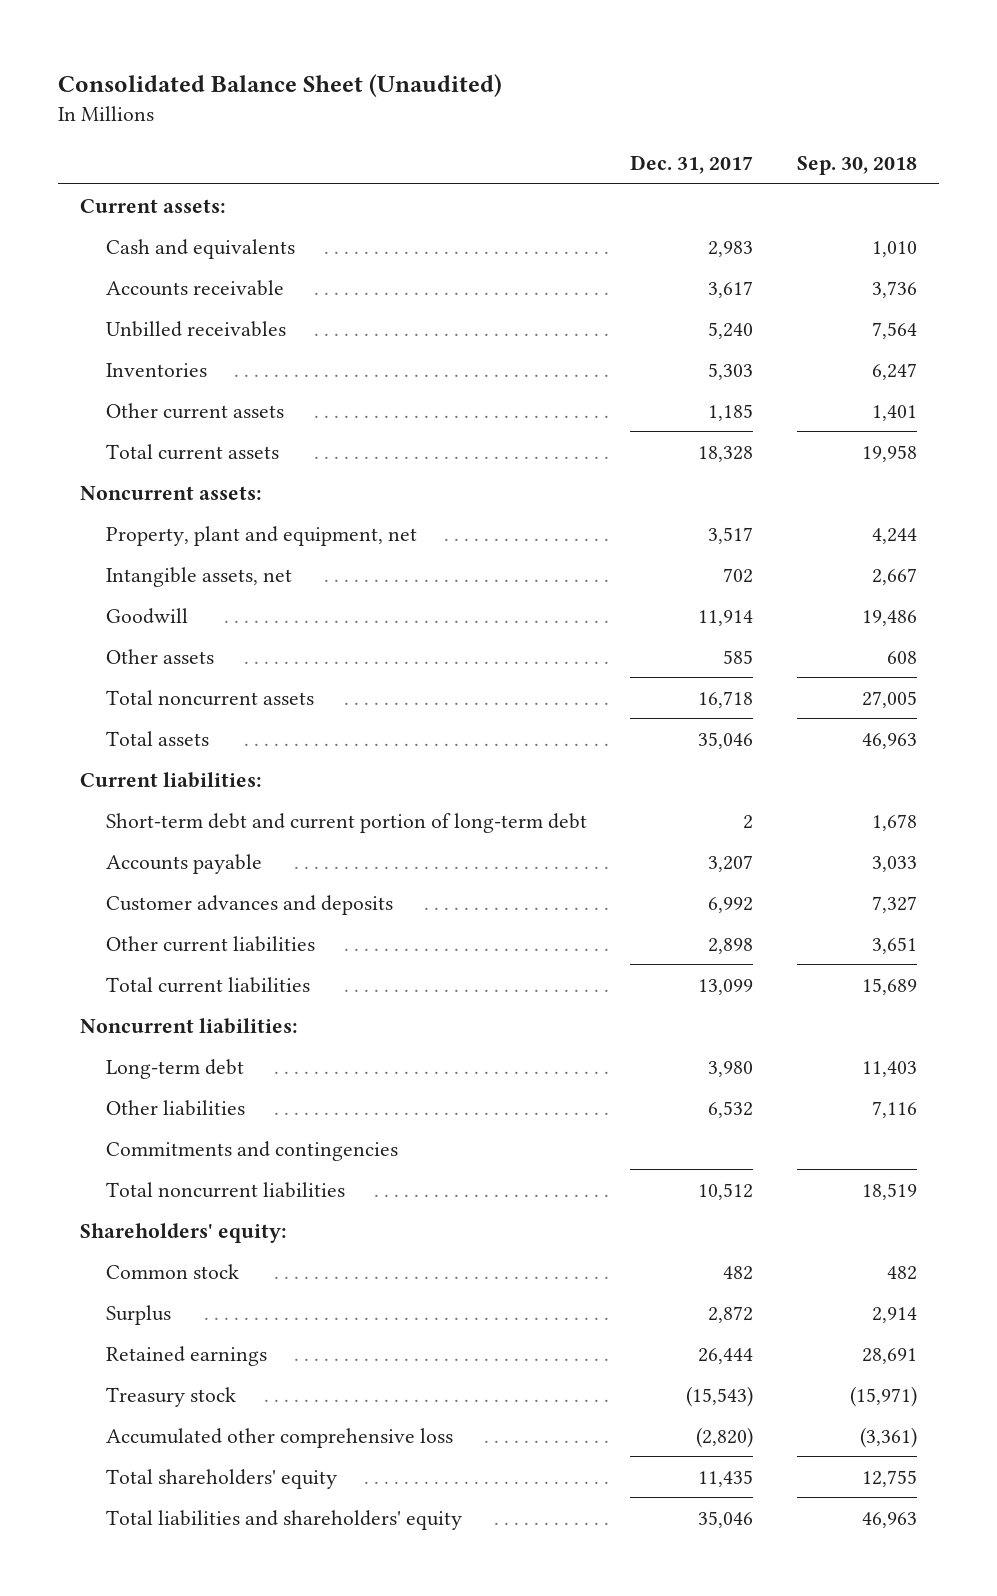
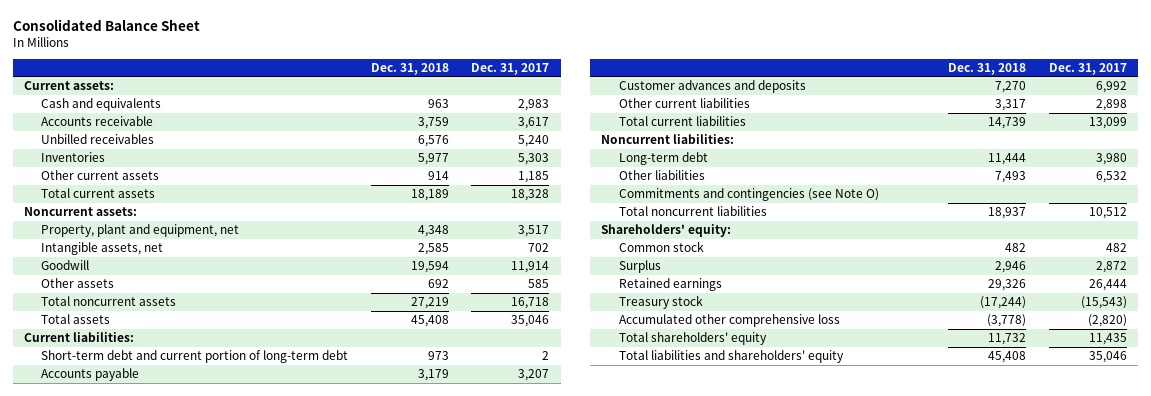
[58,73,503,97] Consolidated Balance Sheet (Unaudited) -> [12,18,200,31] Consolidated Balance Sheet
[797,155,918,175] Sep. 30, 2018 -> none
none -> [370,62,449,75] Dec. 31, 2018
[105,1140,398,1161] Commitments and contingencies -> [618,188,879,202] Commitments and contingencies (see Note O)

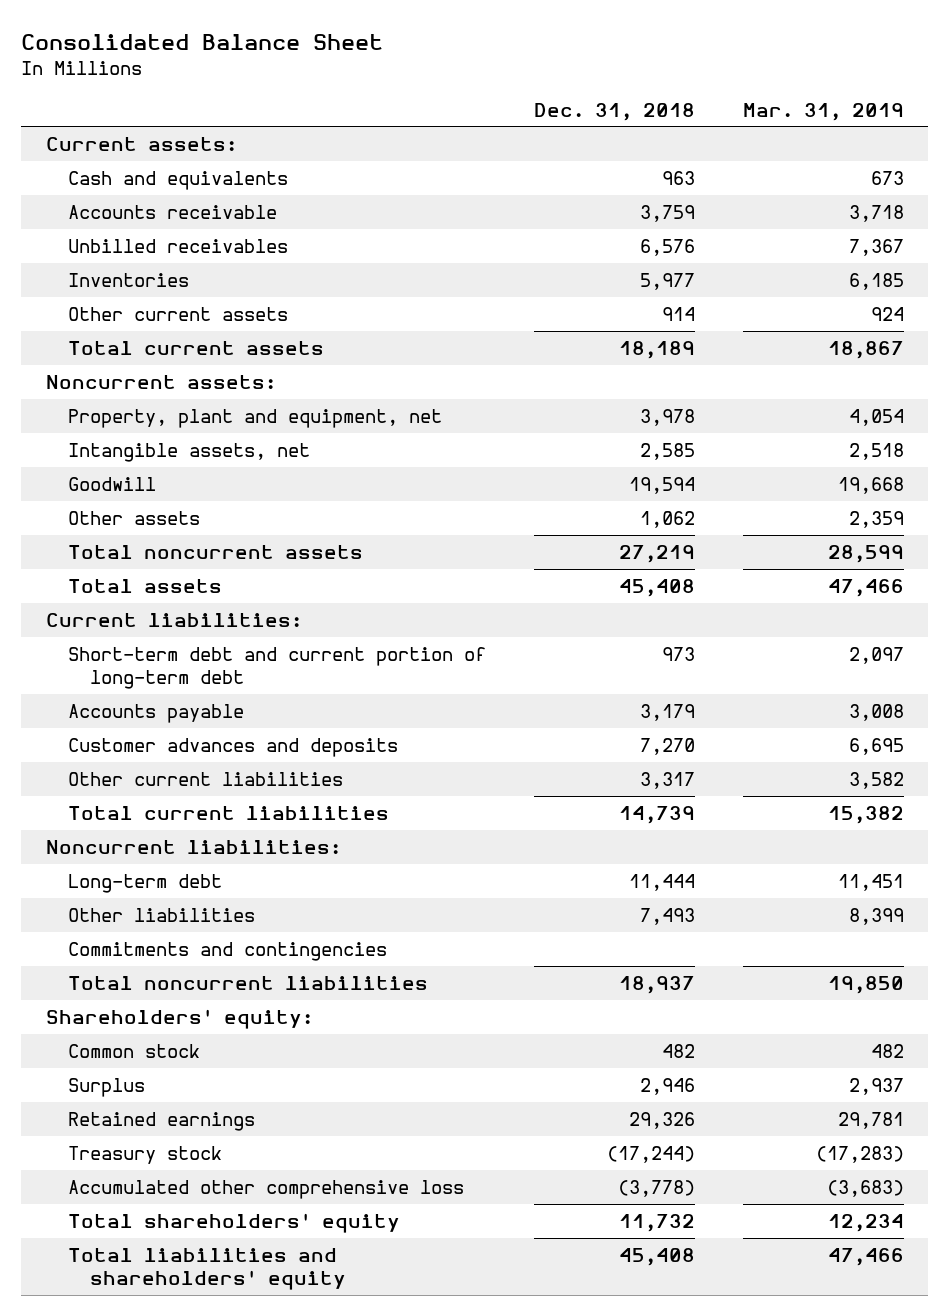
[471,62,550,75] Dec. 31, 2017 -> none
none -> [743,102,905,121] Mar. 31, 2019
[417,225,449,238] 4,348 -> [639,408,695,426] 3,978
[427,279,449,289] 692 -> [639,510,695,528] 1,062
[618,188,879,202] Commitments and contingencies (see Note O) -> [67,941,387,961] Commitments and contingencies

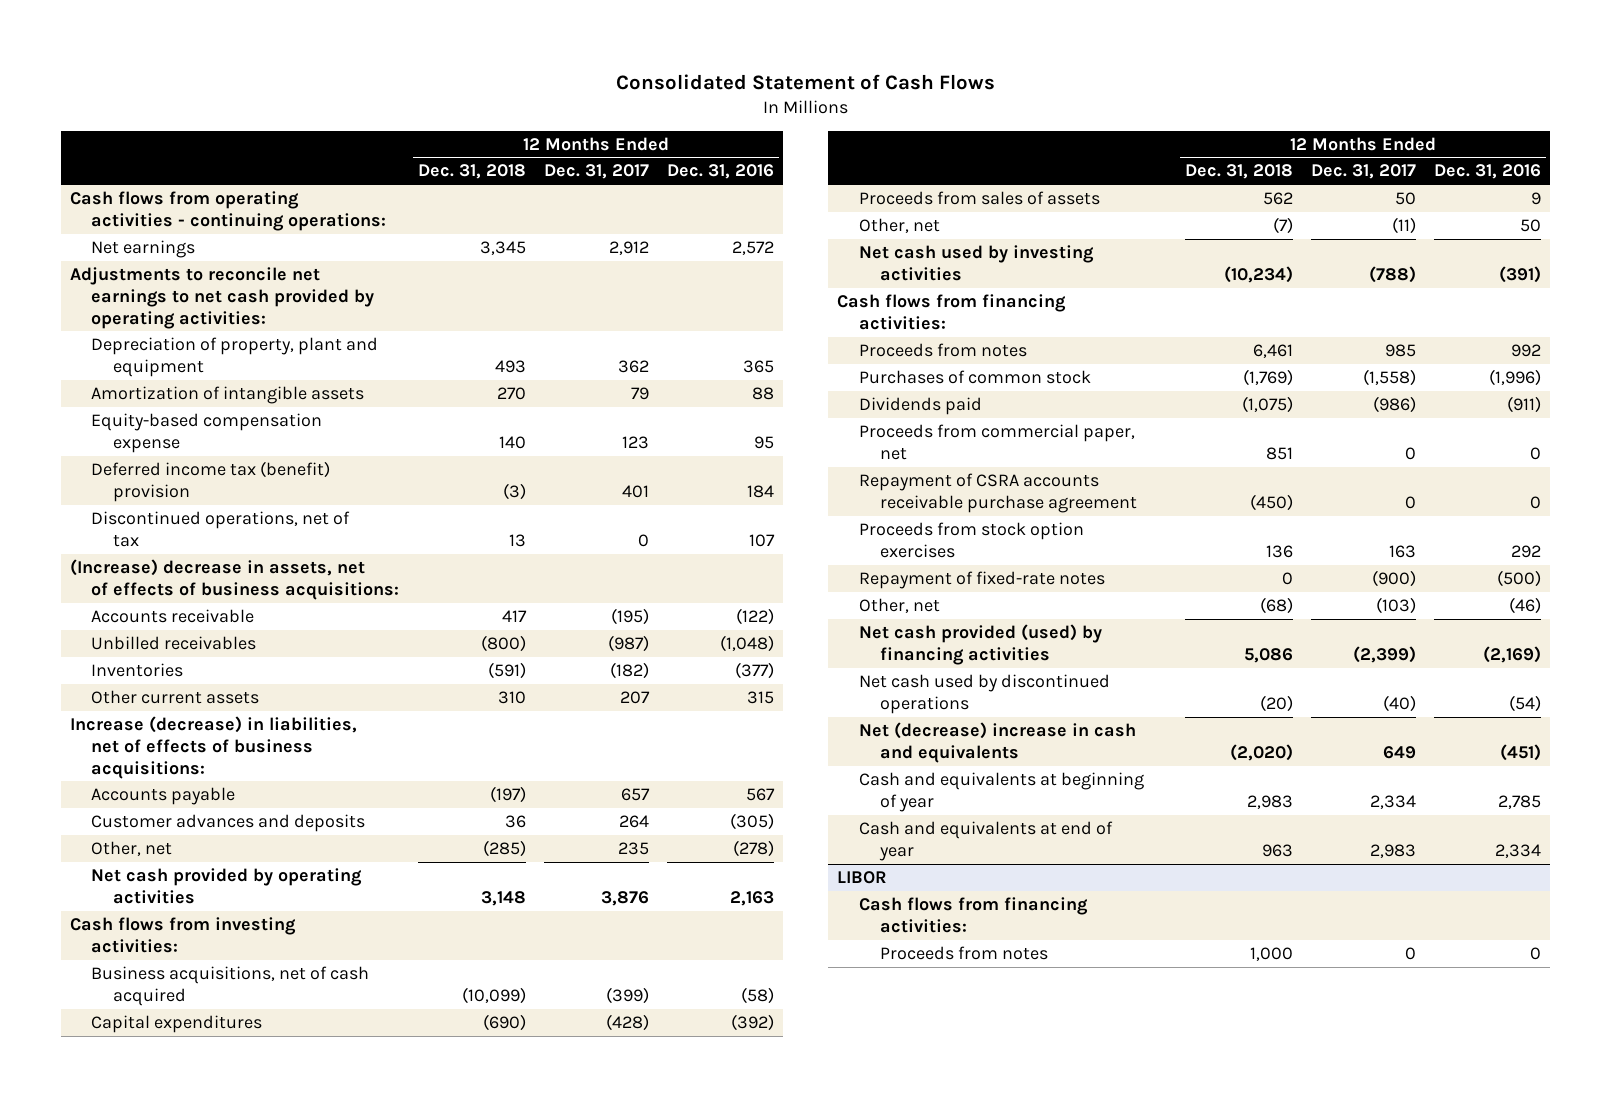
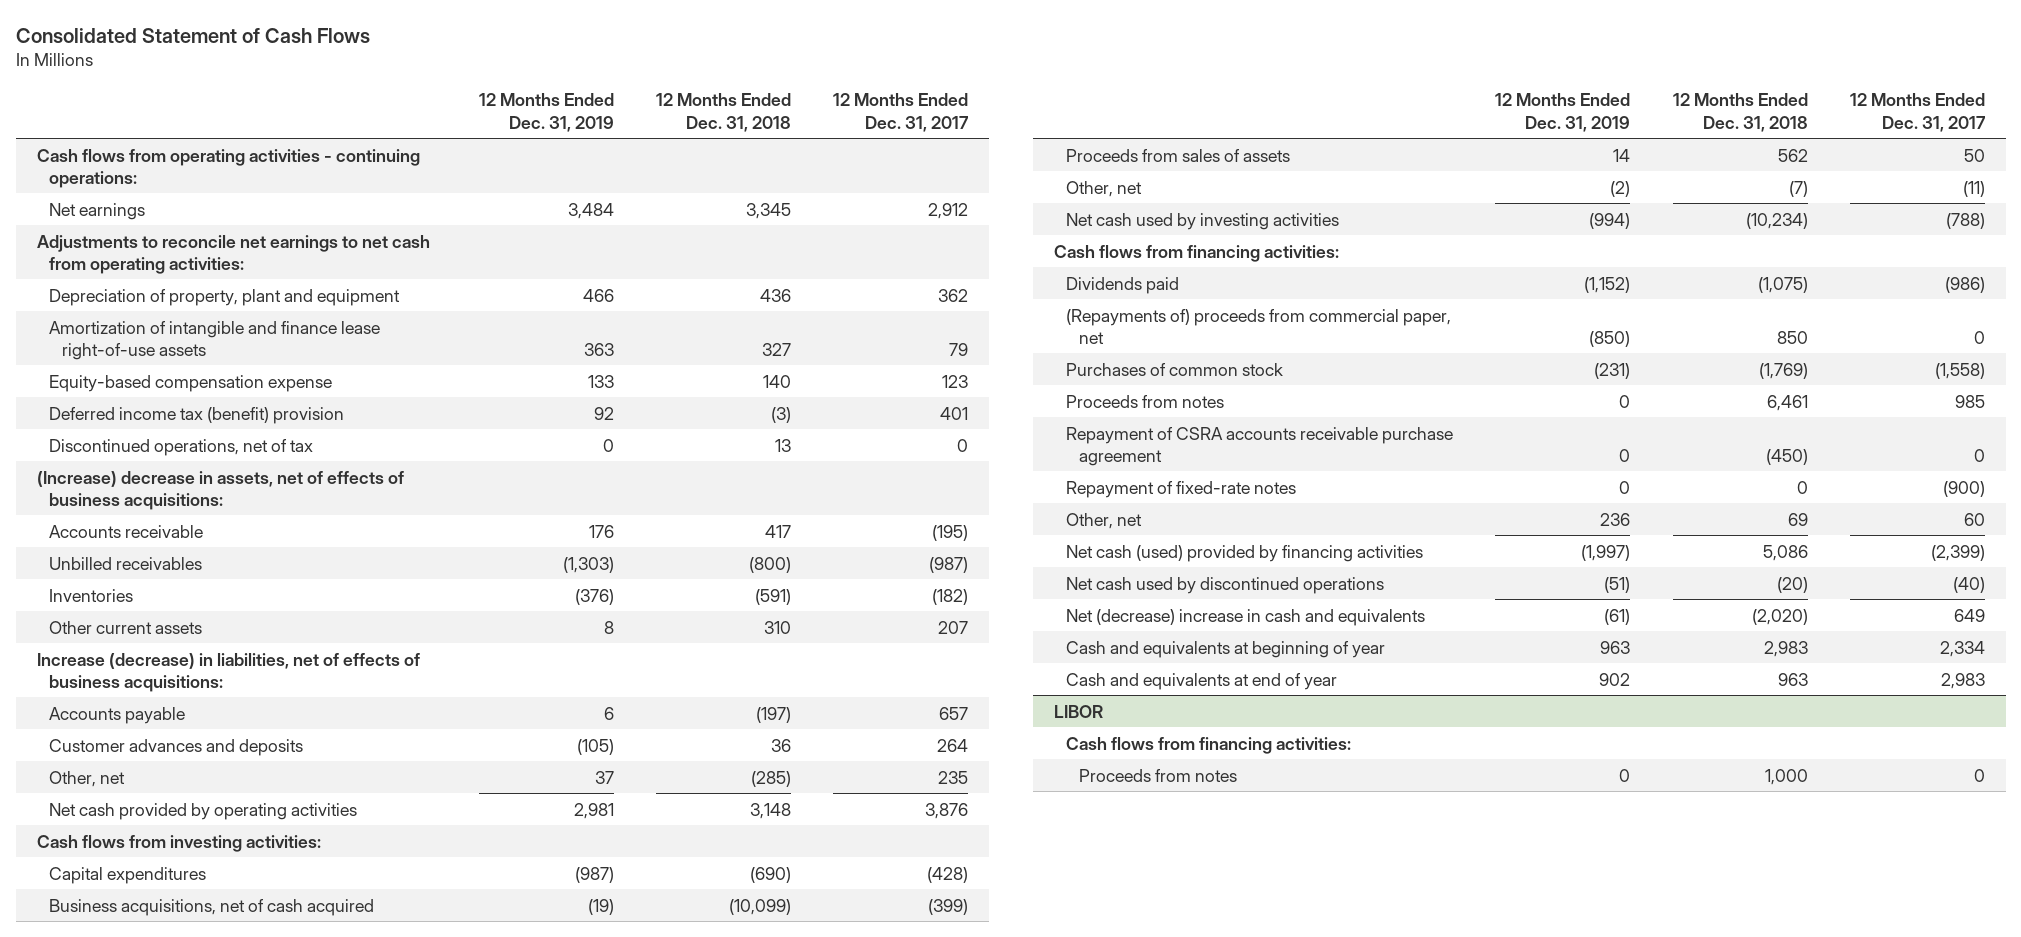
[667,164,775,180] Dec. 31, 2016 -> none
none -> [478,93,614,132] 12 Months Ended Dec. 31, 2019
[91,386,365,405] Amortization of intangible assets -> none
[69,267,375,329] Adjustments to reconcile net earnings to net cash provided by operating activities: -> [36,234,430,274] Adjustments to reconcile net earnings to net cash from operating activities:
[494,359,526,373] 493 -> [759,288,791,302] 436
none -> [49,320,381,360] Amortization of intangible and finance lease right-of-use assets
[91,966,370,1006] Business acquisitions, net of cash acquired -> [49,898,375,916] Business acquisitions, net of cash acquired
[858,424,1135,460] Proceeds from commercial paper, net -> [1066,308,1452,344] (Repayments of) proceeds from commercial paper, net
[1265,446,1293,460] 851 -> [1776,330,1808,344] 850
[858,370,1091,385] Purchases of common stock -> [1066,362,1284,376] Purchases of common stock
[858,343,1027,358] Proceeds from notes -> [1066,394,1225,408] Proceeds from notes
[858,522,1084,558] Proceeds from stock option exercises -> none
[1259,597,1293,615] (68) -> [1787,512,1808,526] 69
[1376,597,1417,615] (103) -> [1963,512,1985,526] 60
[858,624,1102,665] Net cash provided (used) by financing activities -> [1066,544,1424,562] Net cash (used) provided by financing activities

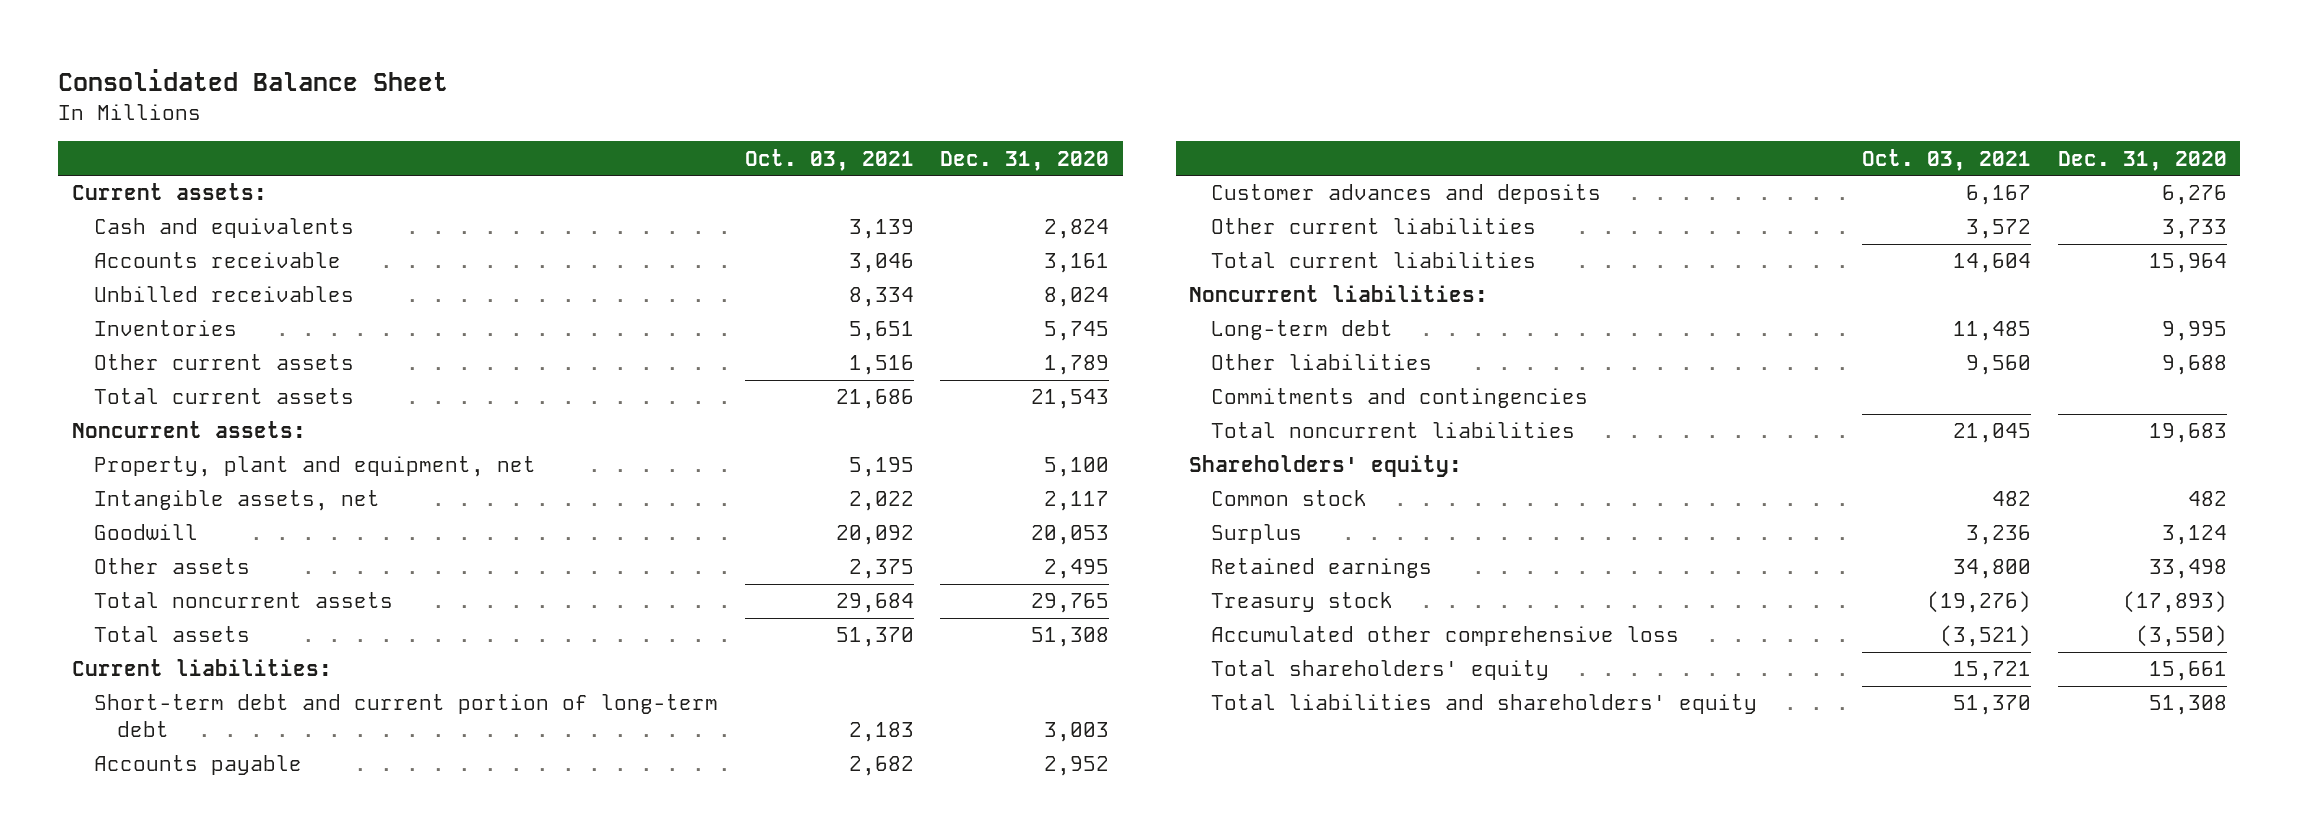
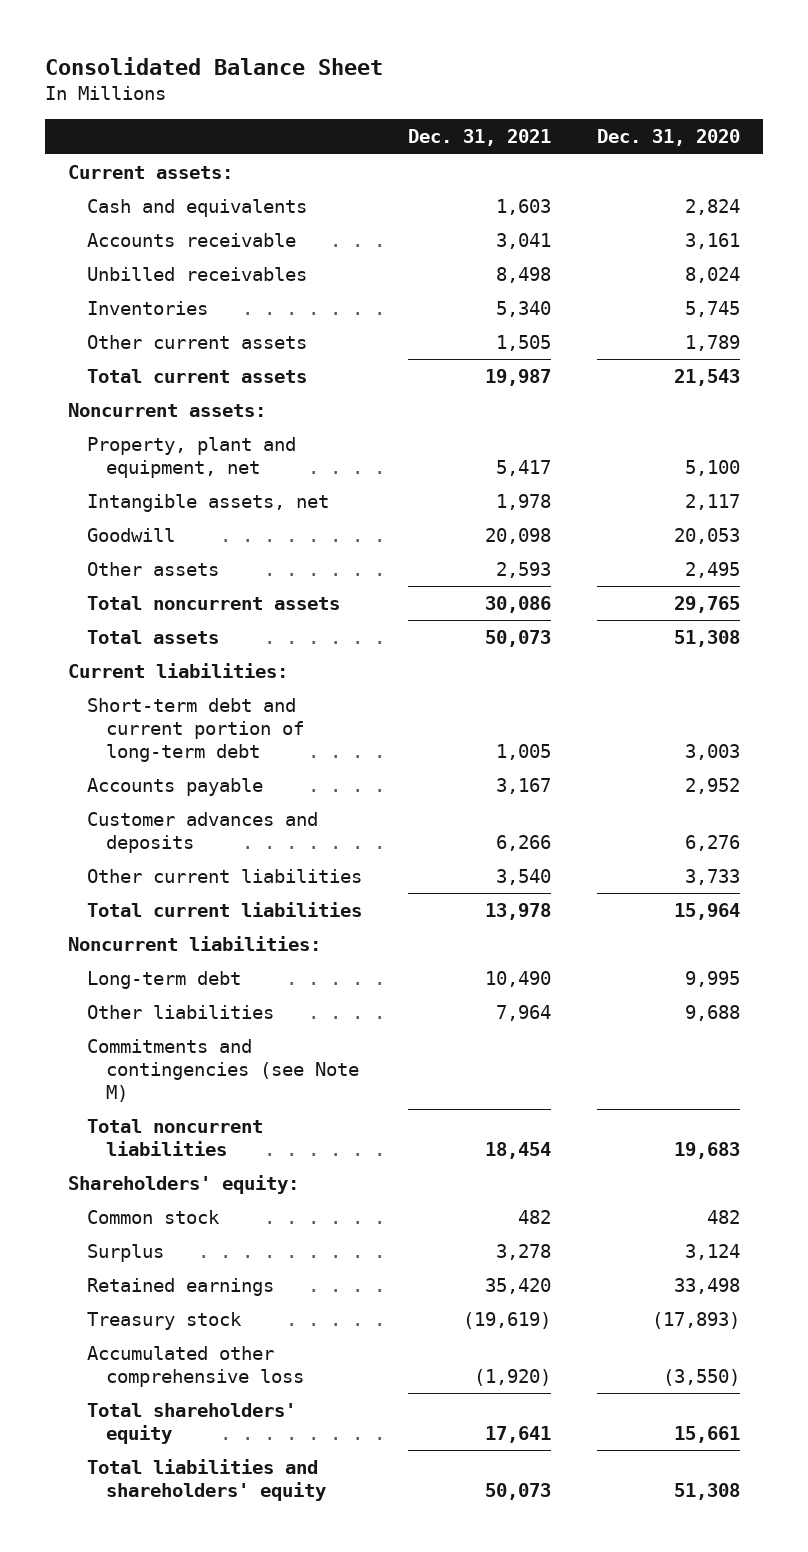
[744,148,914,171] Oct. 03, 2021 -> none
none -> [408,129,552,147] Dec. 31, 2021
[1211,388,1589,409] Commitments and contingencies -> [87,1039,360,1102] Commitments and contingencies (see Note M)

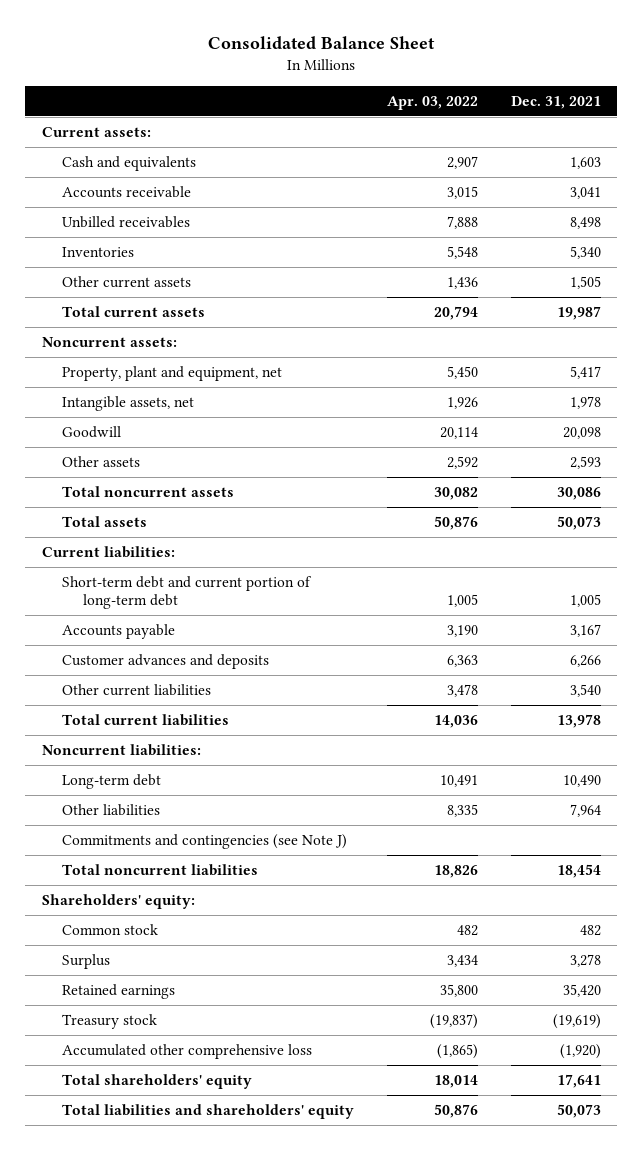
[596,129,740,147] Dec. 31, 2020 -> none
none -> [387,95,479,110] Apr. 03, 2022
[87,1039,360,1102] Commitments and contingencies (see Note M) -> [62,834,348,850] Commitments and contingencies (see Note J)

